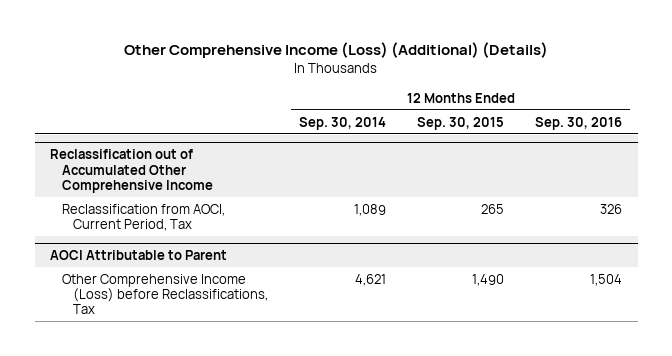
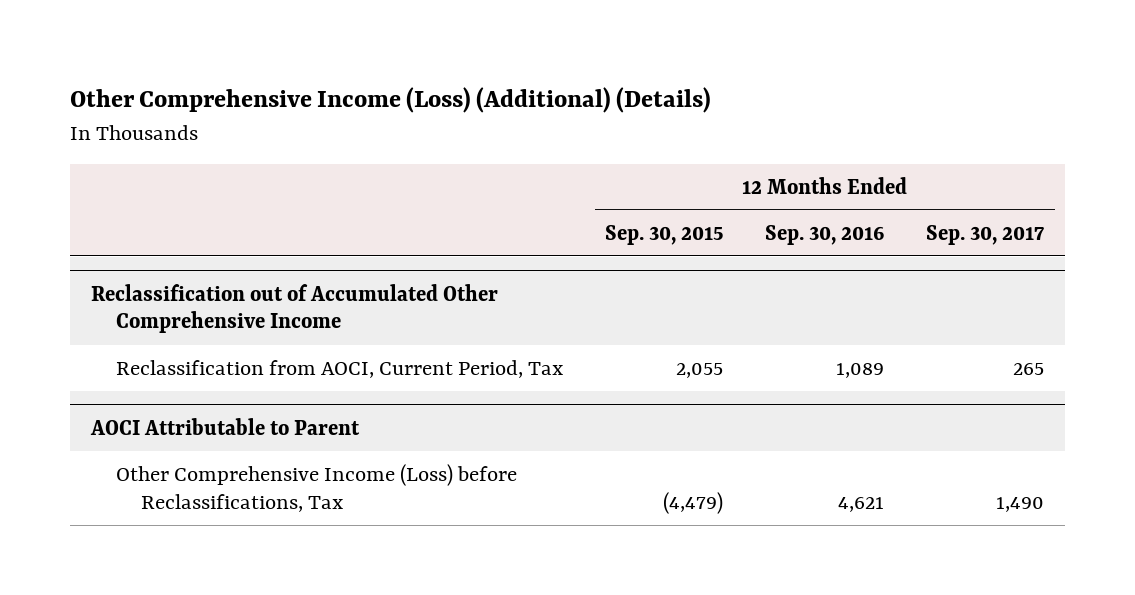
[299,116,387,130] Sep. 30, 2014 -> none
none -> [926,224,1045,245] Sep. 30, 2017
[481,203,505,214] 265 -> [676,362,724,378] 2,055
[600,203,623,214] 326 -> [836,362,885,378] 1,089
[472,273,505,286] 1,490 -> [663,491,724,514] (4,479)
[590,273,623,286] 1,504 -> [838,496,885,512] 4,621

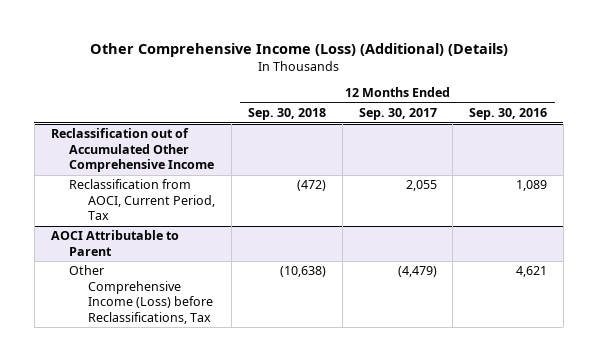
[605,224,724,245] Sep. 30, 2015 -> none
none -> [247,108,326,121] Sep. 30, 2018
[1013,362,1045,375] 265 -> [405,180,437,192] 2,055
[996,496,1045,512] 1,490 -> [397,266,437,278] (4,479)

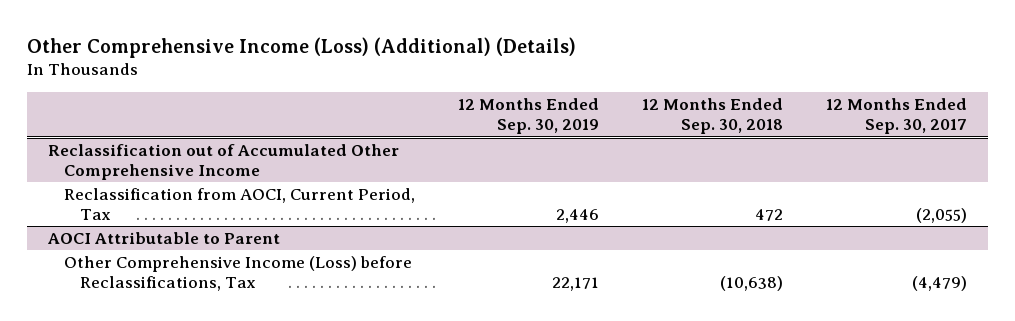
[469,108,548,121] Sep. 30, 2016 -> none
none -> [457,98,599,135] 12 Months Ended Sep. 30, 2019
[296,180,326,192] (472) -> [754,208,783,221] 472
[405,180,437,192] 2,055 -> [915,207,967,223] (2,055)

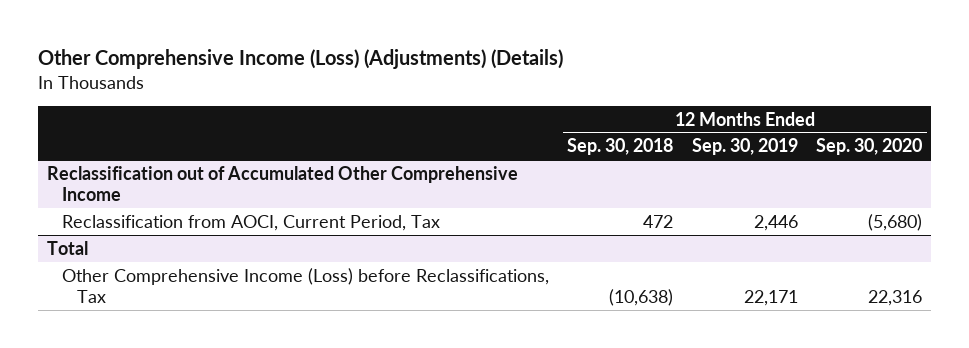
[26,36,576,58] Other Comprehensive Income (Loss) (Additional) (Details) -> [38,49,564,70] Other Comprehensive Income (Loss) (Adjustments) (Details)
[825,98,967,135] 12 Months Ended Sep. 30, 2017 -> none
none -> [816,138,923,156] Sep. 30, 2020
[47,231,281,244] AOCI Attributable to Parent -> [47,240,89,255] Total

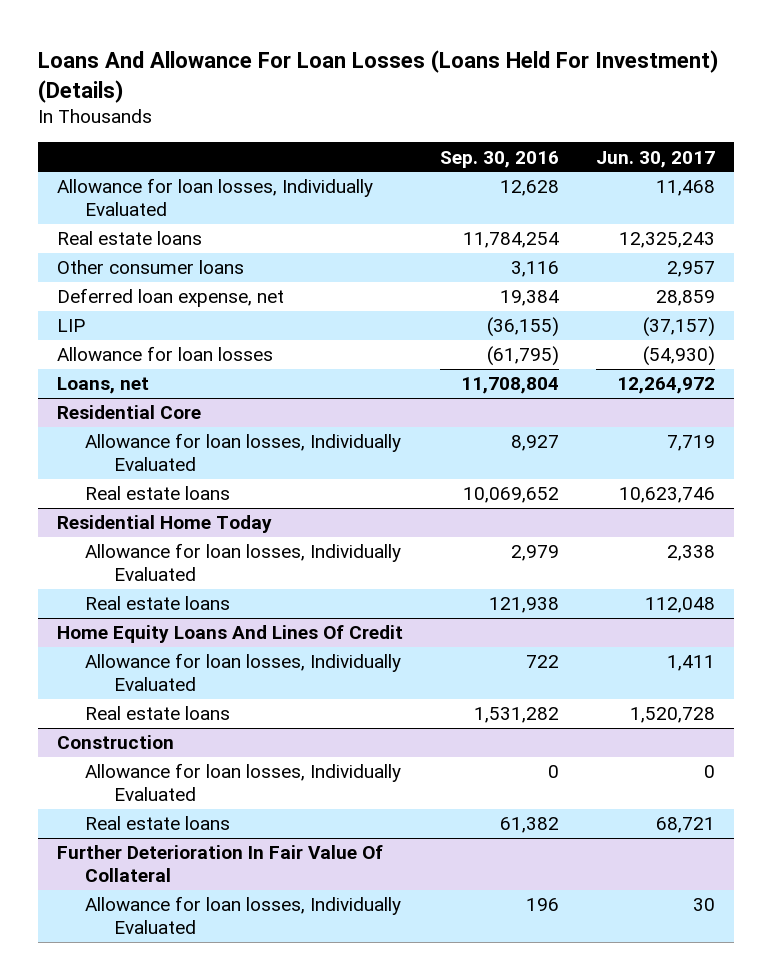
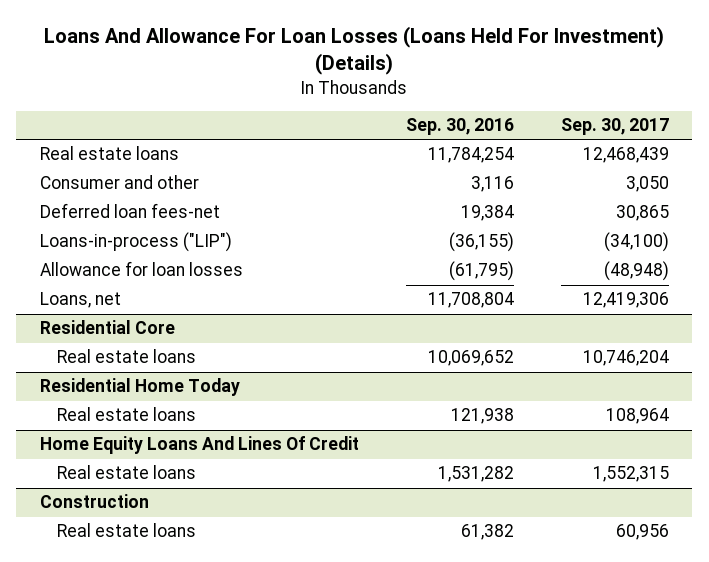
[596,150,716,168] Jun. 30, 2017 -> none
none -> [560,118,669,136] Sep. 30, 2017
[56,178,373,217] Allowance for loan losses, Individually Evaluated -> none
[56,260,244,275] Other consumer loans -> [39,175,199,190] Consumer and other
[56,288,284,308] Deferred loan expense, net -> [39,203,220,219] Deferred loan fees-net
[56,319,85,333] LIP -> [39,232,232,253] Loans-in-process ("LIP")
[85,433,402,472] Allowance for loan losses, Individually Evaluated -> none
[85,543,402,582] Allowance for loan losses, Individually Evaluated -> none
[85,653,402,692] Allowance for loan losses, Individually Evaluated -> none
[85,763,402,802] Allowance for loan losses, Individually Evaluated -> none
[56,845,383,883] Further Deterioration In Fair Value Of Collateral -> none
[85,896,402,935] Allowance for loan losses, Individually Evaluated -> none

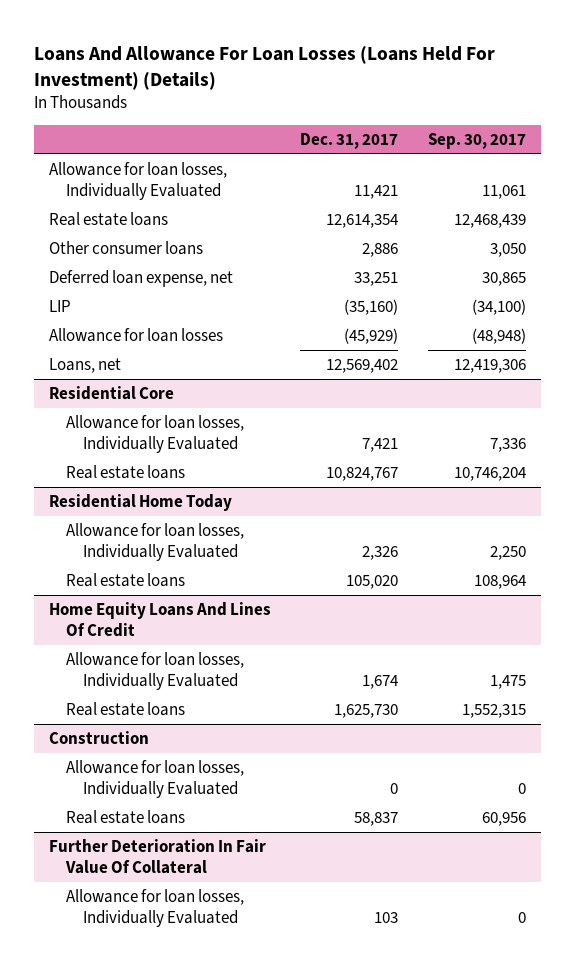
[405,118,514,136] Sep. 30, 2016 -> none
none -> [300,132,399,149] Dec. 31, 2017
none -> [48,161,227,201] Allowance for loan losses, Individually Evaluated
[39,175,199,190] Consumer and other -> [48,240,203,255] Other consumer loans
[39,203,220,219] Deferred loan fees-net -> [48,269,233,287] Deferred loan expense, net
[39,232,232,253] Loans-in-process ("LIP") -> [48,299,71,312] LIP
none -> [65,414,244,454] Allowance for loan losses, Individually Evaluated
none -> [65,522,244,562] Allowance for loan losses, Individually Evaluated
none -> [65,651,244,691] Allowance for loan losses, Individually Evaluated
none -> [65,759,244,799] Allowance for loan losses, Individually Evaluated
none -> [48,838,266,875] Further Deterioration In Fair Value Of Collateral
none -> [65,888,244,928] Allowance for loan losses, Individually Evaluated

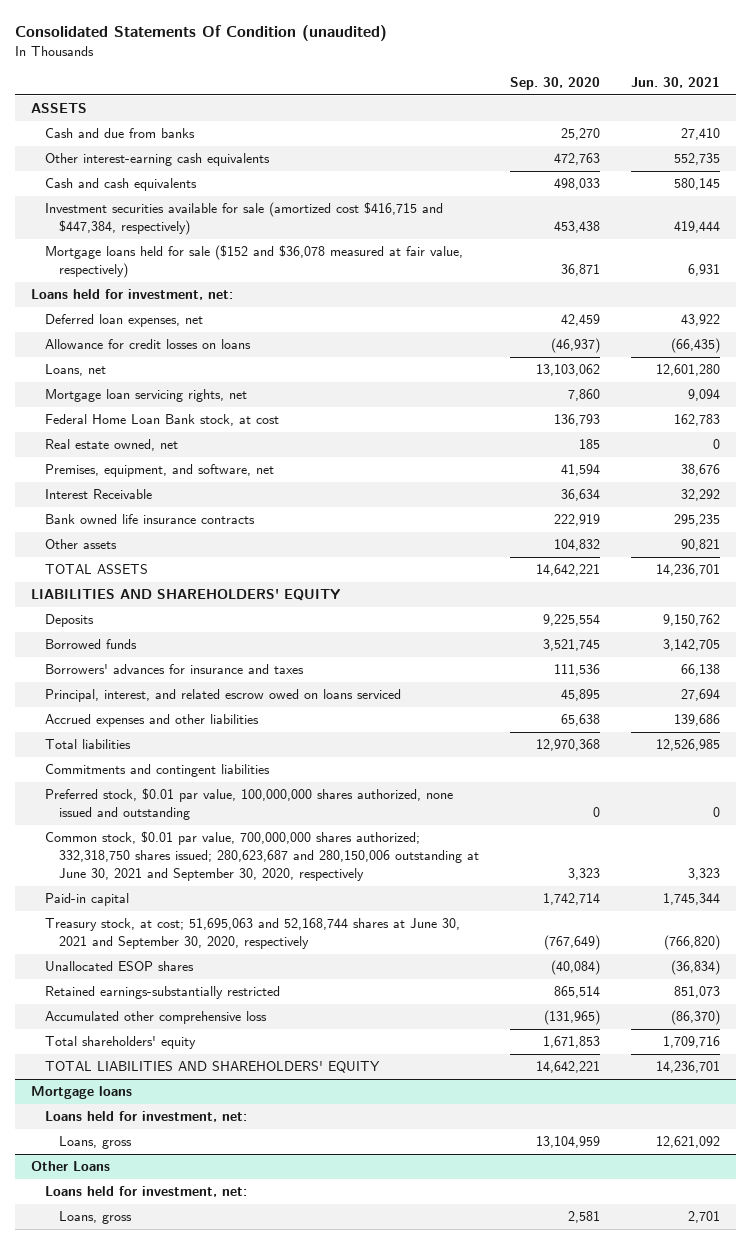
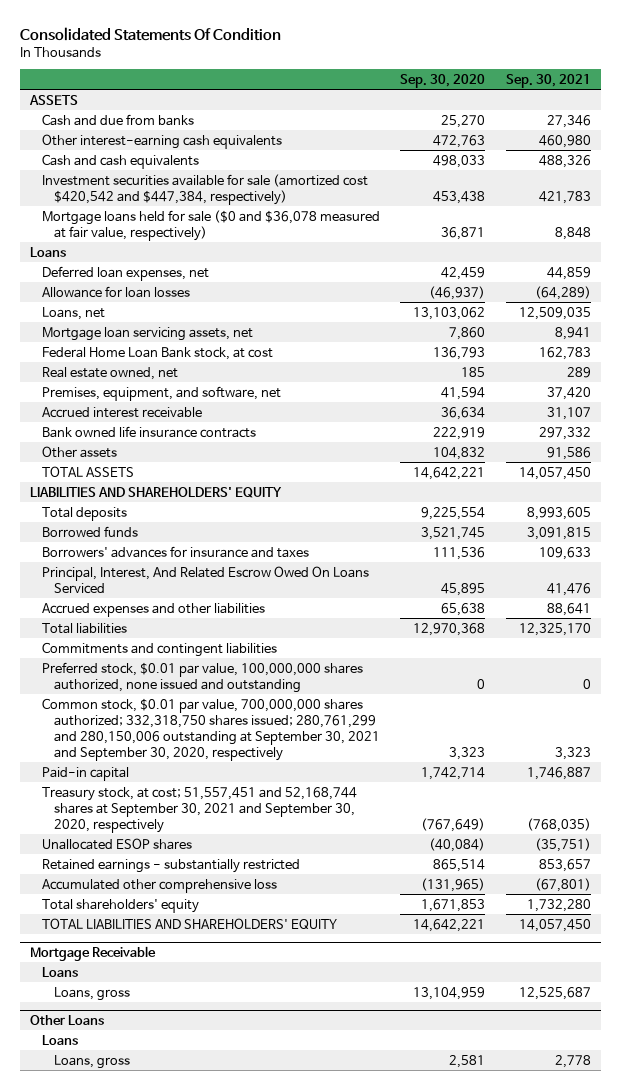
[15,24,388,41] Consolidated Statements Of Condition (unaudited) -> [20,26,282,41] Consolidated Statements Of Condition
[631,76,721,88] Jun. 30, 2021 -> none
none -> [505,73,591,88] Sep. 30, 2021
[44,202,443,236] Investment securities available for sale (amortized cost $416,715 and $447,384, respectively) -> [42,173,369,205] Investment securities available for sale (amortized cost $420,542 and $447,384, respectively)
[44,245,463,279] Mortgage loans held for sale ($152 and $36,078 measured at fair value, respectively) -> [42,209,381,241] Mortgage loans held for sale ($0 and $36,078 measured at fair value, respectively)
[30,289,233,301] Loans held for investment, net: -> [30,246,67,257] Loans
[44,339,251,350] Allowance for credit losses on loans -> [42,285,191,298] Allowance for loan losses
[44,389,247,403] Mortgage loan servicing rights, net -> [42,326,254,341] Mortgage loan servicing assets, net
[44,489,152,500] Interest Receivable -> [42,406,203,418] Accrued interest receivable
[44,614,94,628] Deposits -> [42,506,128,521] Total deposits
[44,689,401,703] Principal, interest, and related escrow owed on loans serviced -> [42,565,370,594] Principal, Interest, And Related Escrow Owed On Loans Serviced
[44,831,479,881] Common stock, $0.01 par value, 700,000,000 shares authorized; 332,318,750 shares issued; 280,623,687 and 280,150,006 outstanding at June 30, 2021 and September 30, 2020, respectively -> [42,697,380,761] Common stock, $0.01 par value, 700,000,000 shares authorized; 332,318,750 shares issued; 280,761,299 and 280,150,006 outstanding at September 30, 2021 and September 30, 2020, respectively
[44,918,460,950] Treasury stock, at cost; 51,695,063 and 52,168,744 shares at June 30, 2021 and September 30, 2020, respectively -> [42,786,358,833] Treasury stock, at cost; 51,557,451 and 52,168,744 shares at September 30, 2021 and September 30, 2020, respectively
[44,986,280,1000] Retained earnings-substantially restricted -> [42,858,301,873] Retained earnings - substantially restricted
[30,1086,132,1100] Mortgage loans -> [30,945,157,961] Mortgage Receivable
[44,1111,247,1123] Loans held for investment, net: -> [42,966,79,977] Loans
[44,1186,247,1198] Loans held for investment, net: -> [42,1034,79,1045] Loans

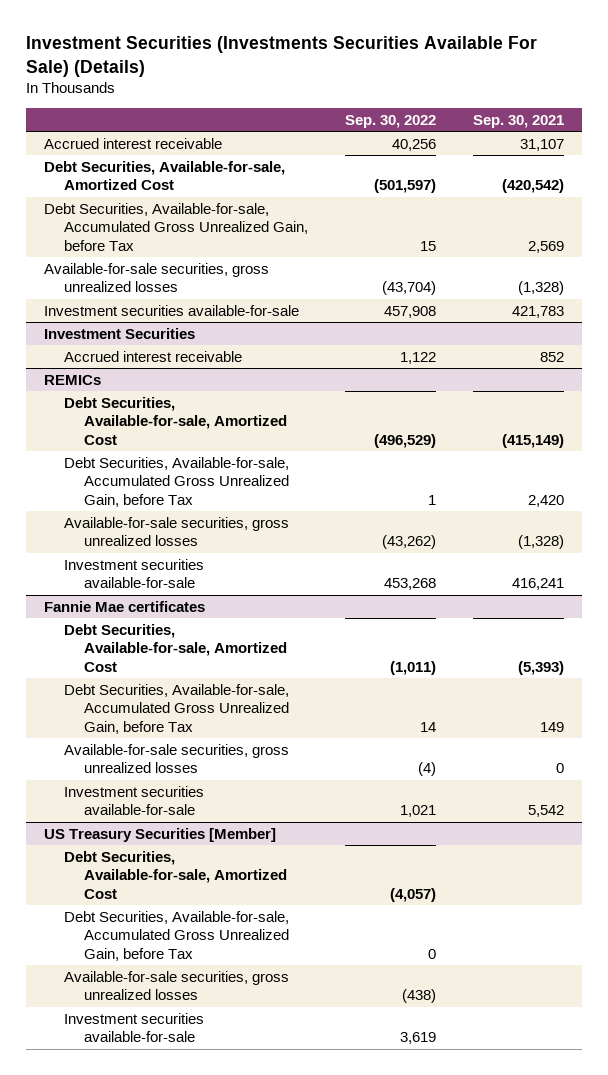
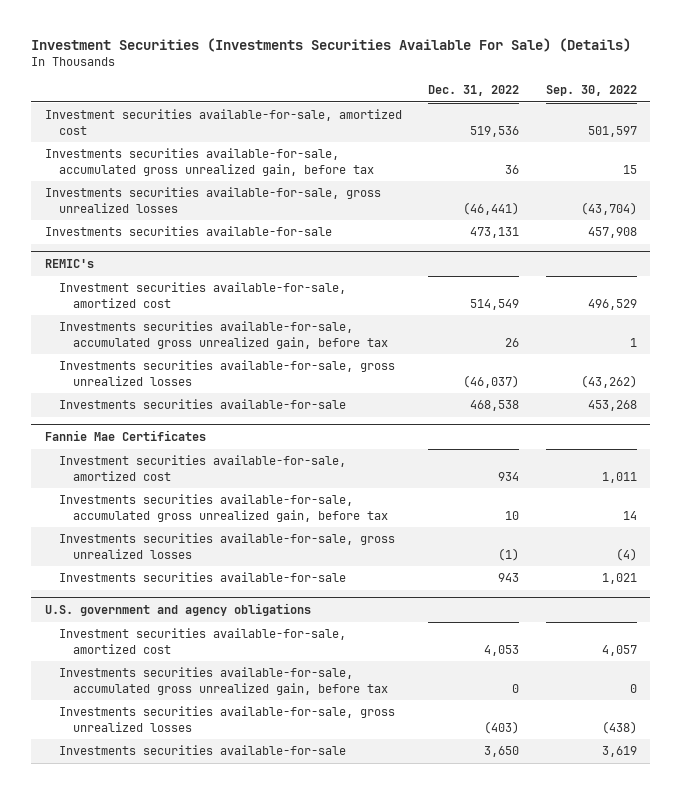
[472,114,564,128] Sep. 30, 2021 -> none
none -> [428,84,520,96] Dec. 31, 2022
[44,137,223,149] Accrued interest receivable -> none
[44,327,196,339] Investment Securities -> none
[64,350,243,362] Accrued interest receivable -> none
[44,160,286,191] Debt Securities, Available-for-sale, Amortized Cost -> [44,109,402,135] Investment securities available-for-sale, amortized cost
[373,179,436,194] (501,597) -> [587,125,637,137] 501,597
[44,202,309,251] Debt Securities, Available-for-sale, Accumulated Gross Unrealized Gain, before Tax -> [44,148,374,176] Investments securities available-for-sale, accumulated gross unrealized gain, before tax
[44,262,270,293] Available-for-sale securities, gross unrealized losses -> [44,187,381,213] Investments securities available-for-sale, gross unrealized losses
[44,304,300,316] Investment securities available-for-sale -> [44,226,332,237] Investments securities available-for-sale
[44,374,102,385] REMICs -> [44,258,94,268] REMIC's
[64,396,287,445] Debt Securities, Available-for-sale, Amortized Cost -> [58,282,346,308] Investment securities available-for-sale, amortized cost
[373,433,436,448] (496,529) -> [587,298,637,310] 496,529
[64,456,290,507] Debt Securities, Available-for-sale, Accumulated Gross Unrealized Gain, before Tax -> [58,321,388,349] Investments securities available-for-sale, accumulated gross unrealized gain, before tax
[64,516,290,547] Available-for-sale securities, gross unrealized losses -> [58,360,395,386] Investments securities available-for-sale, gross unrealized losses
[64,558,205,589] Investment securities available-for-sale -> [58,399,346,410] Investments securities available-for-sale
[44,600,206,612] Fannie Mae certificates -> [44,429,206,441] Fannie Mae Certificates
[64,623,287,672] Debt Securities, Available-for-sale, Amortized Cost -> [58,455,346,481] Investment securities available-for-sale, amortized cost
[389,660,436,675] (1,011) -> [601,471,637,483] 1,011
[64,683,290,734] Debt Securities, Available-for-sale, Accumulated Gross Unrealized Gain, before Tax -> [58,494,388,522] Investments securities available-for-sale, accumulated gross unrealized gain, before tax
[64,743,290,774] Available-for-sale securities, gross unrealized losses -> [58,533,395,559] Investments securities available-for-sale, gross unrealized losses
[64,785,205,816] Investment securities available-for-sale -> [58,572,346,583] Investments securities available-for-sale
[44,827,277,842] US Treasury Securities [Member] -> [44,602,311,616] U.S. government and agency obligations
[64,850,287,899] Debt Securities, Available-for-sale, Amortized Cost -> [58,628,346,654] Investment securities available-for-sale, amortized cost
[389,887,436,902] (4,057) -> [601,644,637,656] 4,057
[64,910,290,961] Debt Securities, Available-for-sale, Accumulated Gross Unrealized Gain, before Tax -> [58,667,388,695] Investments securities available-for-sale, accumulated gross unrealized gain, before tax
[64,970,290,1001] Available-for-sale securities, gross unrealized losses -> [58,706,395,732] Investments securities available-for-sale, gross unrealized losses
[64,1012,205,1043] Investment securities available-for-sale -> [58,745,346,756] Investments securities available-for-sale

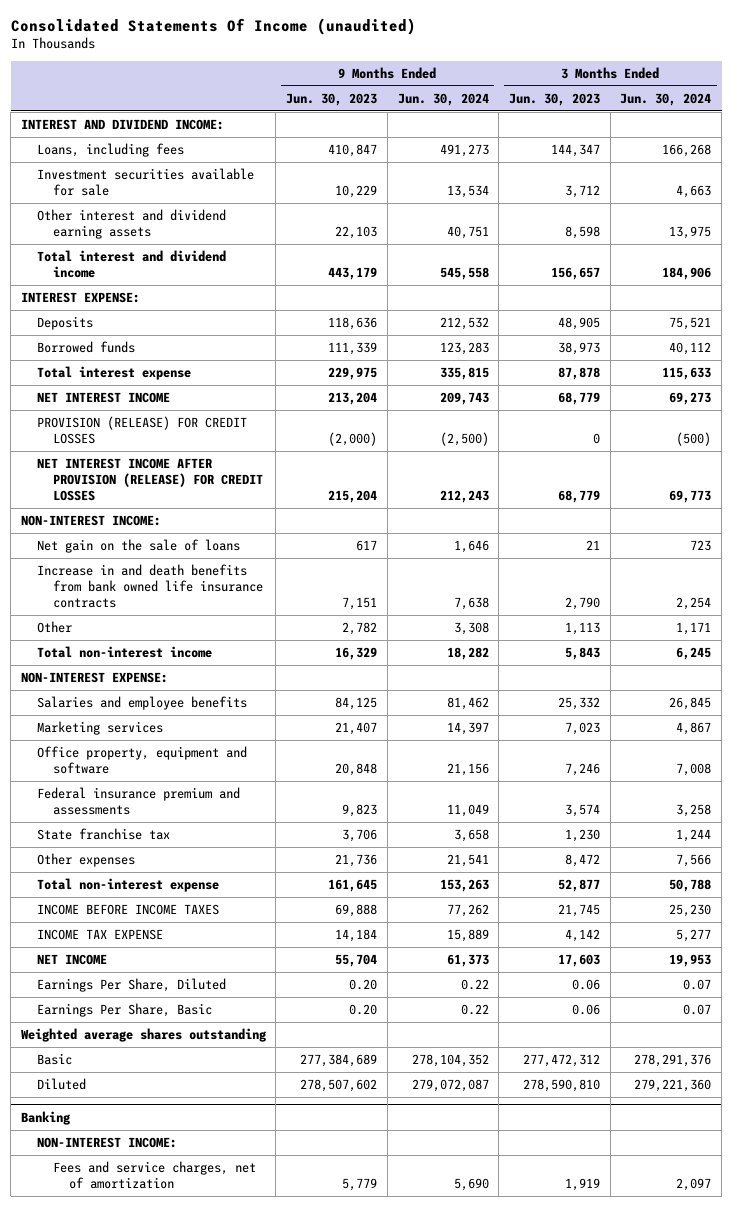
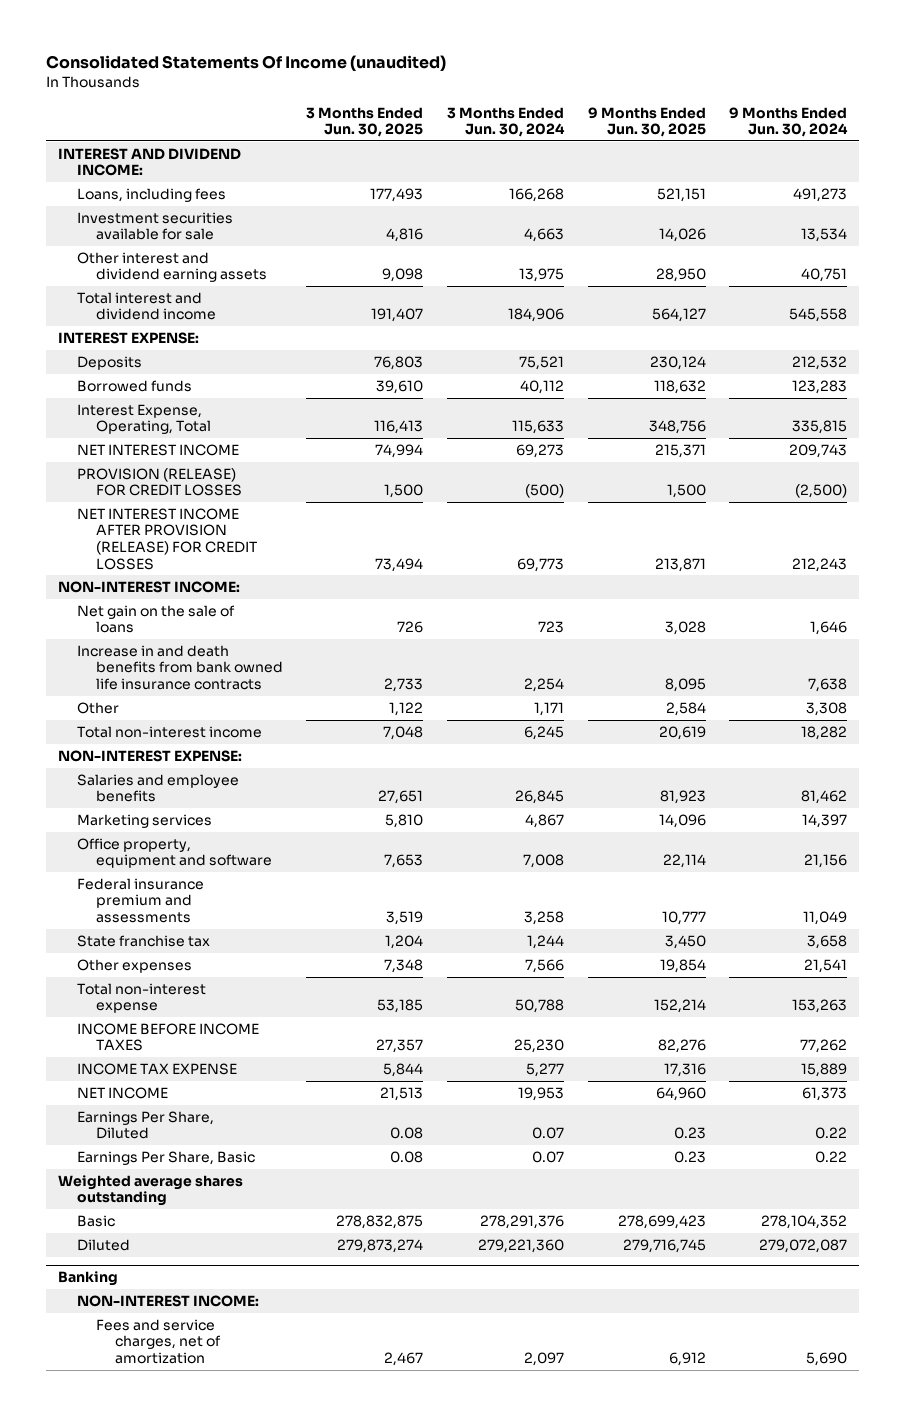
[286,92,378,106] Jun. 30, 2023 -> none
[509,92,601,106] Jun. 30, 2023 -> none
none -> [306,106,424,138] 3 Months Ended Jun. 30, 2025
none -> [587,106,706,138] 9 Months Ended Jun. 30, 2025
[36,365,191,380] Total interest expense -> [76,403,211,435] Interest Expense, Operating, Total

